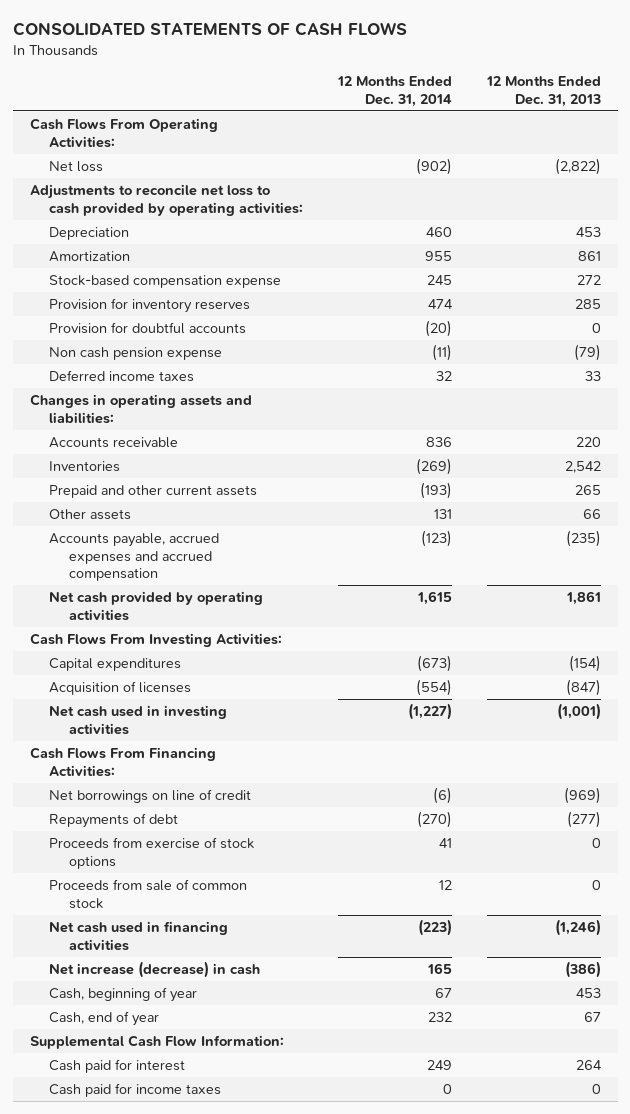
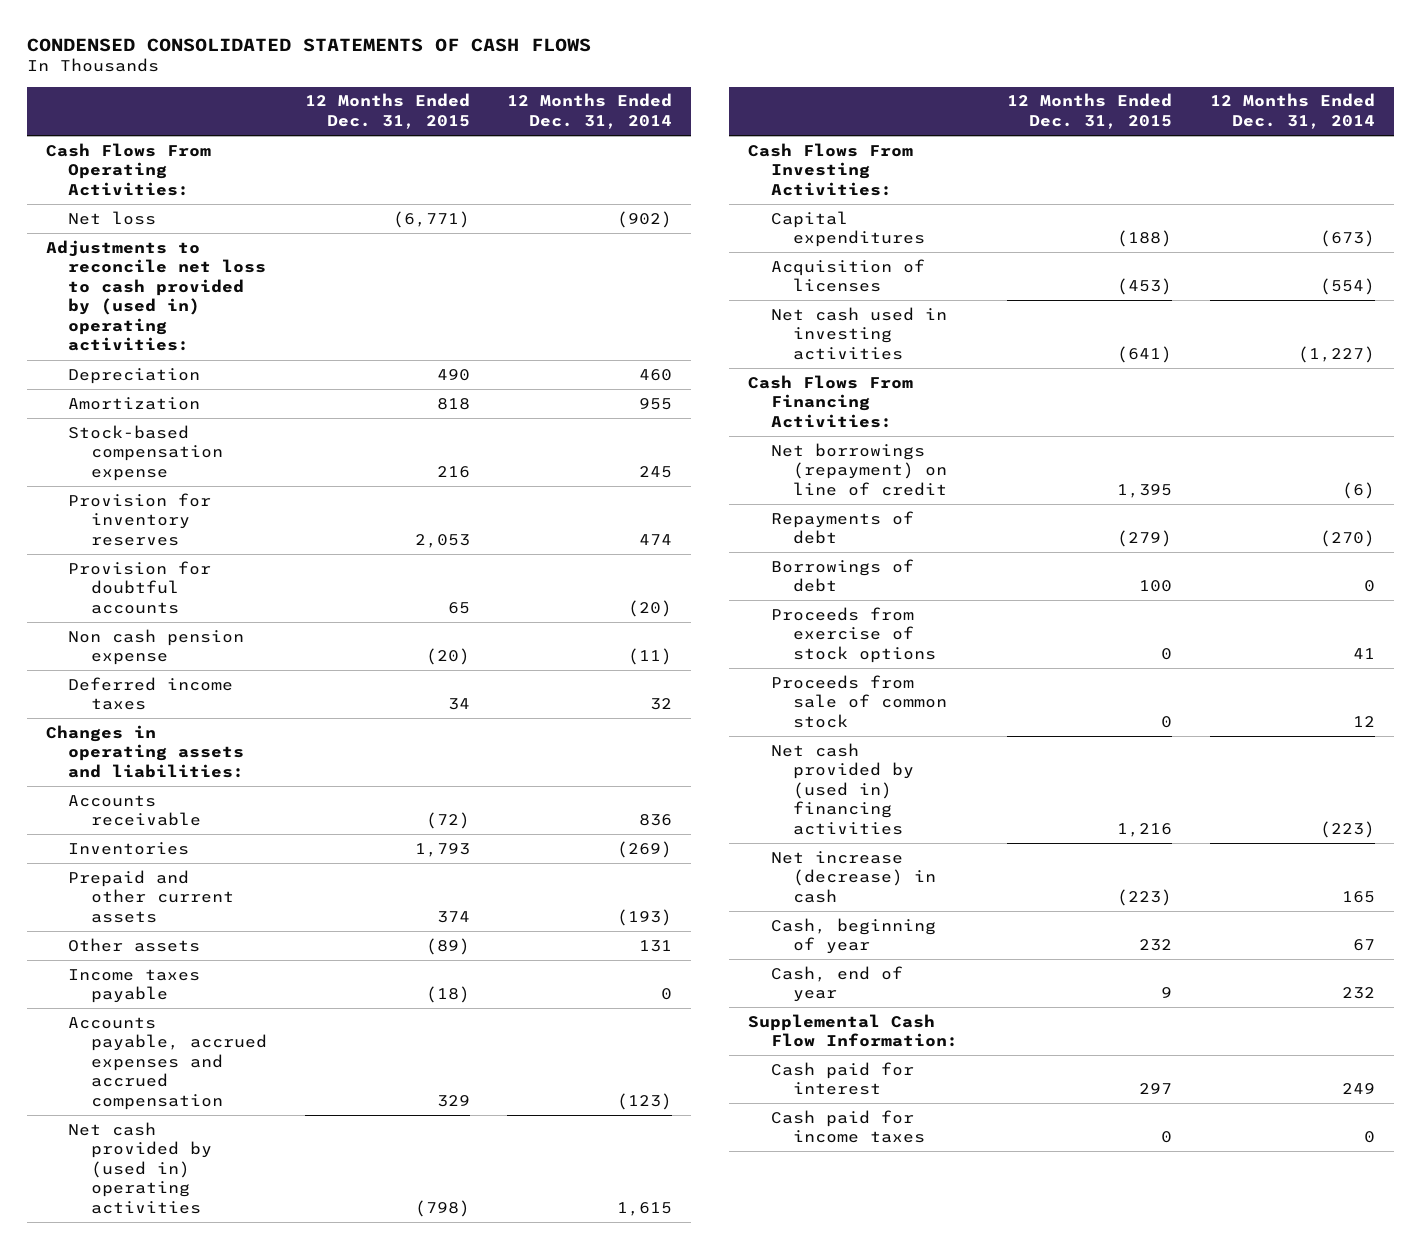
[12,22,407,37] CONSOLIDATED STATEMENTS OF CASH FLOWS -> [26,37,591,52] CONDENSED CONSOLIDATED STATEMENTS OF CASH FLOWS
[485,76,601,108] 12 Months Ended Dec. 31, 2013 -> none
none -> [304,93,470,129] 12 Months Ended Dec. 31, 2015
[29,183,304,216] Adjustments to reconcile net loss to cash provided by operating activities: -> [45,239,267,352] Adjustments to reconcile net loss to cash provided by (used in) operating activities:
none -> [68,968,201,1004] Income taxes payable
[49,590,264,621] Net cash provided by operating activities -> [68,1121,213,1214] Net cash provided by (used in) operating activities
[49,788,252,803] Net borrowings on line of credit -> [770,442,948,496] Net borrowings (repayment) on line of credit
none -> [770,558,914,593] Borrowings of debt
[49,920,229,951] Net cash used in financing activities -> [770,742,915,835] Net cash provided by (used in) financing activities

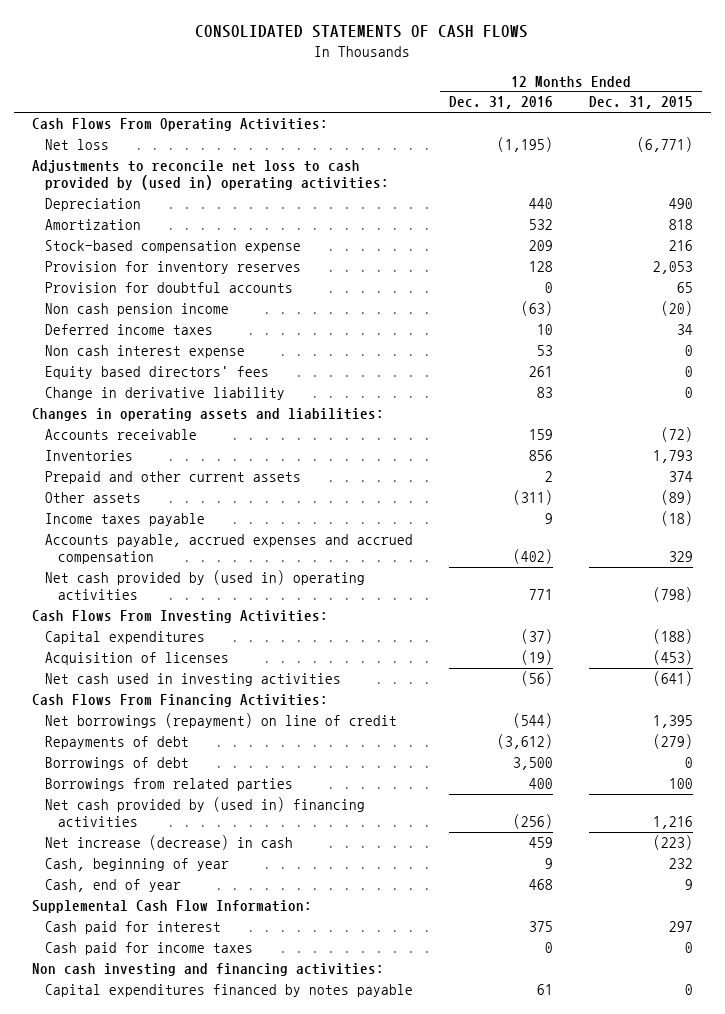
[26,37,591,52] CONDENSED CONSOLIDATED STATEMENTS OF CASH FLOWS -> [195,25,529,39] CONSOLIDATED STATEMENTS OF CASH FLOWS
[507,93,673,129] 12 Months Ended Dec. 31, 2014 -> none
none -> [448,96,553,110] Dec. 31, 2016
[68,628,245,666] Non cash pension expense -> [45,302,230,316] Non cash pension income
none -> [45,344,246,358] Non cash interest expense
none -> [45,365,270,379] Equity based directors' fees
none -> [45,386,286,400] Change in derivative liability
[770,606,937,663] Proceeds from exercise of stock options -> none
[770,674,948,728] Proceeds from sale of common stock -> none
[1139,580,1173,593] 100 -> [684,756,693,768] 0
none -> [45,777,294,791] Borrowings from related parties
none -> [31,962,384,976] Non cash investing and financing activities:
none -> [45,983,414,997] Capital expenditures financed by notes payable

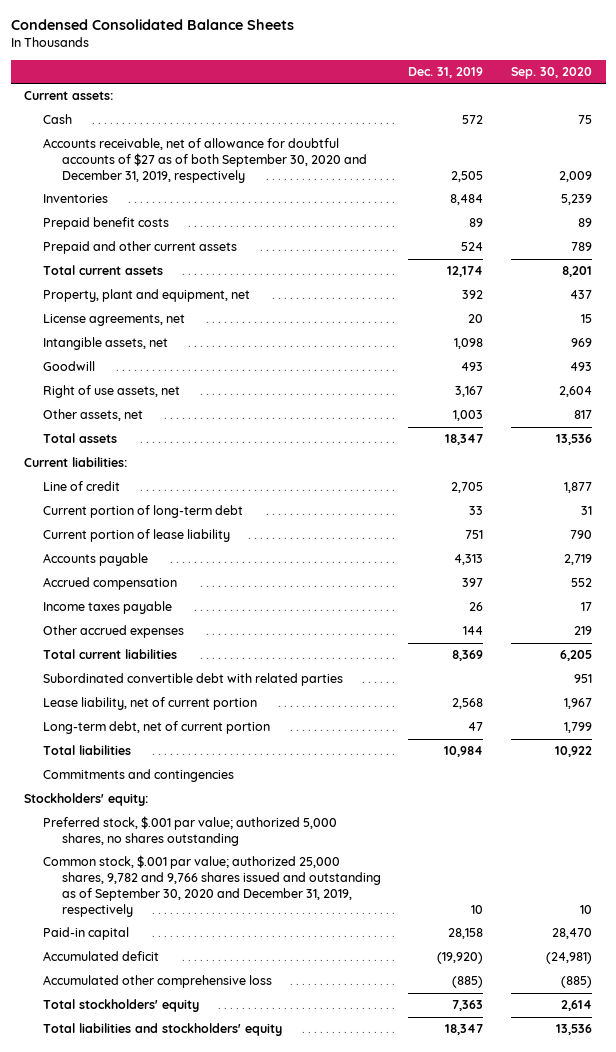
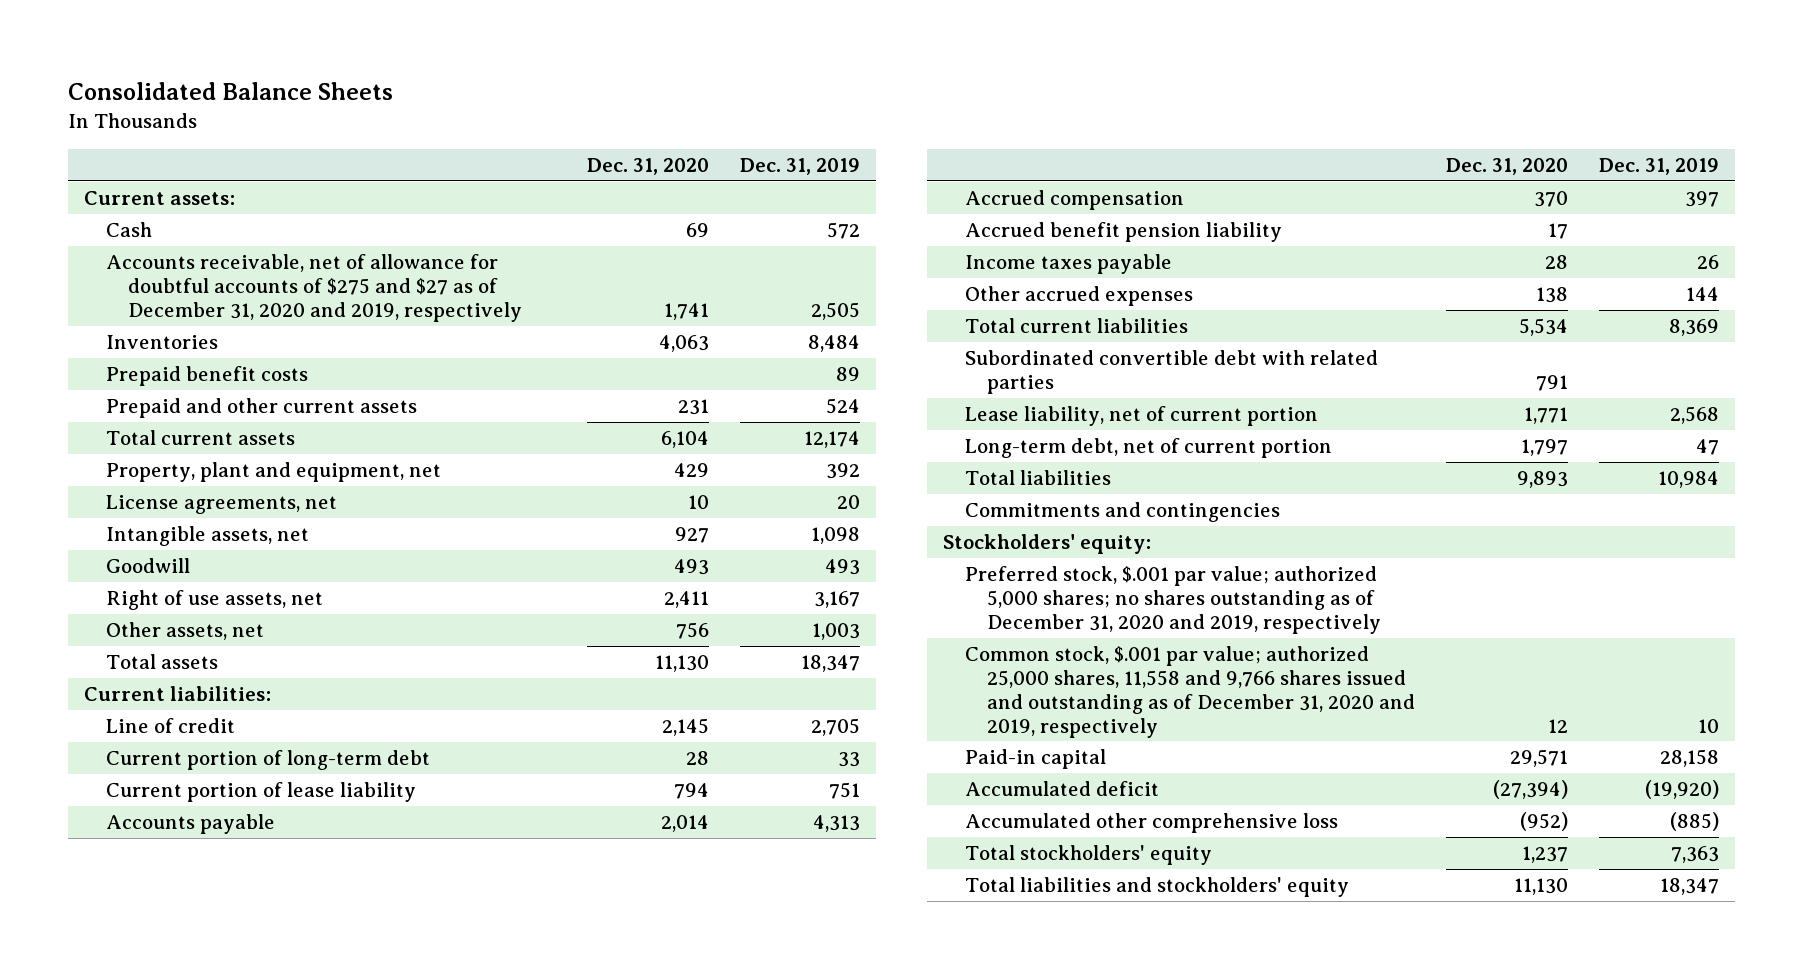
[10,19,294,31] Condensed Consolidated Balance Sheets -> [68,82,394,101] Consolidated Balance Sheets
[510,67,592,80] Sep. 30, 2020 -> none
none -> [586,157,709,175] Dec. 31, 2020
[43,138,368,183] Accounts receivable, net of allowance for doubtful accounts of $27 as of both September 30, 2020 and December 31, 2019, respectively -> [105,253,522,322] Accounts receivable, net of allowance for doubtful accounts of $275 and $27 as of December 31, 2020 and 2019, respectively
none -> [964,221,1282,242] Accrued benefit pension liability
[43,816,338,847] Preferred stock, $.001 par value; authorized 5,000 shares, no shares outstanding -> [964,565,1381,634] Preferred stock, $.001 par value; authorized 5,000 shares; no shares outstanding as of December 31, 2020 and 2019, respectively
[43,855,382,917] Common stock, $.001 par value; authorized 25,000 shares, 9,782 and 9,766 shares issued and outstanding as of September 30, 2020 and December 31, 2019, respectively -> [964,645,1415,738] Common stock, $.001 par value; authorized 25,000 shares, 11,558 and 9,766 shares issued and outstanding as of December 31, 2020 and 2019, respectively

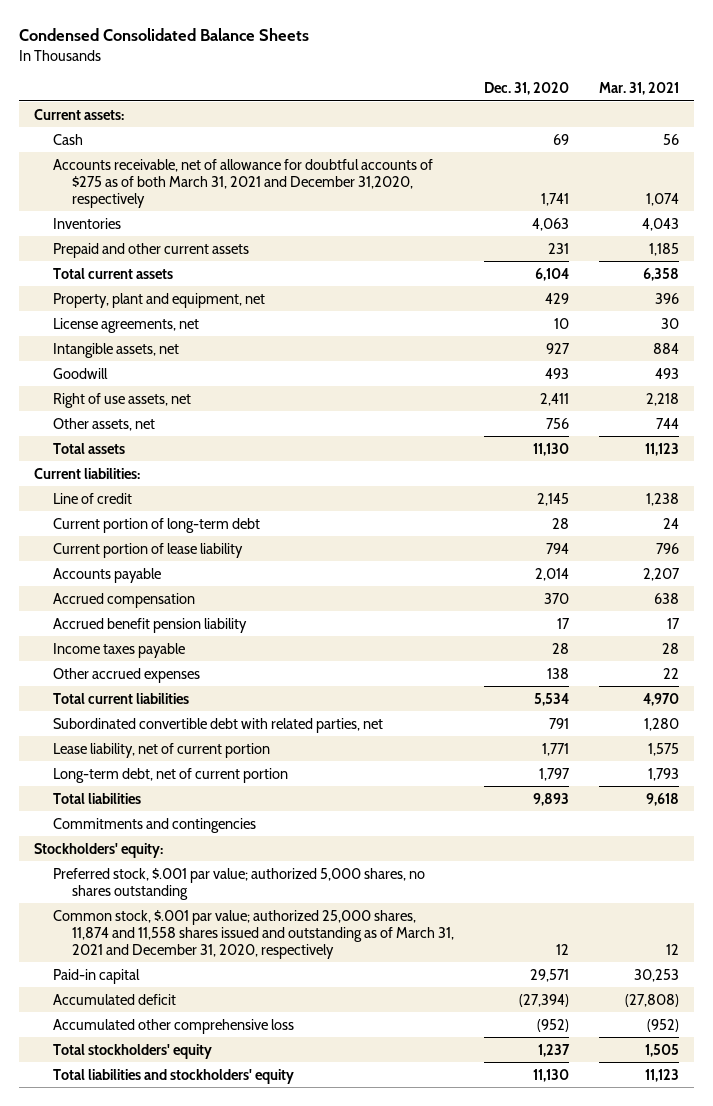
[68,82,394,101] Consolidated Balance Sheets -> [18,28,309,42] Condensed Consolidated Balance Sheets
[740,157,861,175] Dec. 31, 2019 -> none
none -> [599,81,680,95] Mar. 31, 2021
[105,253,522,322] Accounts receivable, net of allowance for doubtful accounts of $275 and $27 as of December 31, 2020 and 2019, respectively -> [52,158,433,208] Accounts receivable, net of allowance for doubtful accounts of $275 as of both March 31, 2021 and December 31,2020, respectively
[105,365,308,386] Prepaid benefit costs -> none
[964,349,1378,394] Subordinated convertible debt with related parties -> [52,717,383,733] Subordinated convertible debt with related parties, net
[964,565,1381,634] Preferred stock, $.001 par value; authorized 5,000 shares; no shares outstanding as of December 31, 2020 and 2019, respectively -> [52,867,425,900] Preferred stock, $.001 par value; authorized 5,000 shares, no shares outstanding
[964,645,1415,738] Common stock, $.001 par value; authorized 25,000 shares, 11,558 and 9,766 shares issued and outstanding as of December 31, 2020 and 2019, respectively -> [52,909,454,959] Common stock, $.001 par value; authorized 25,000 shares, 11,874 and 11,558 shares issued and outstanding as of March 31, 2021 and December 31, 2020, respectively

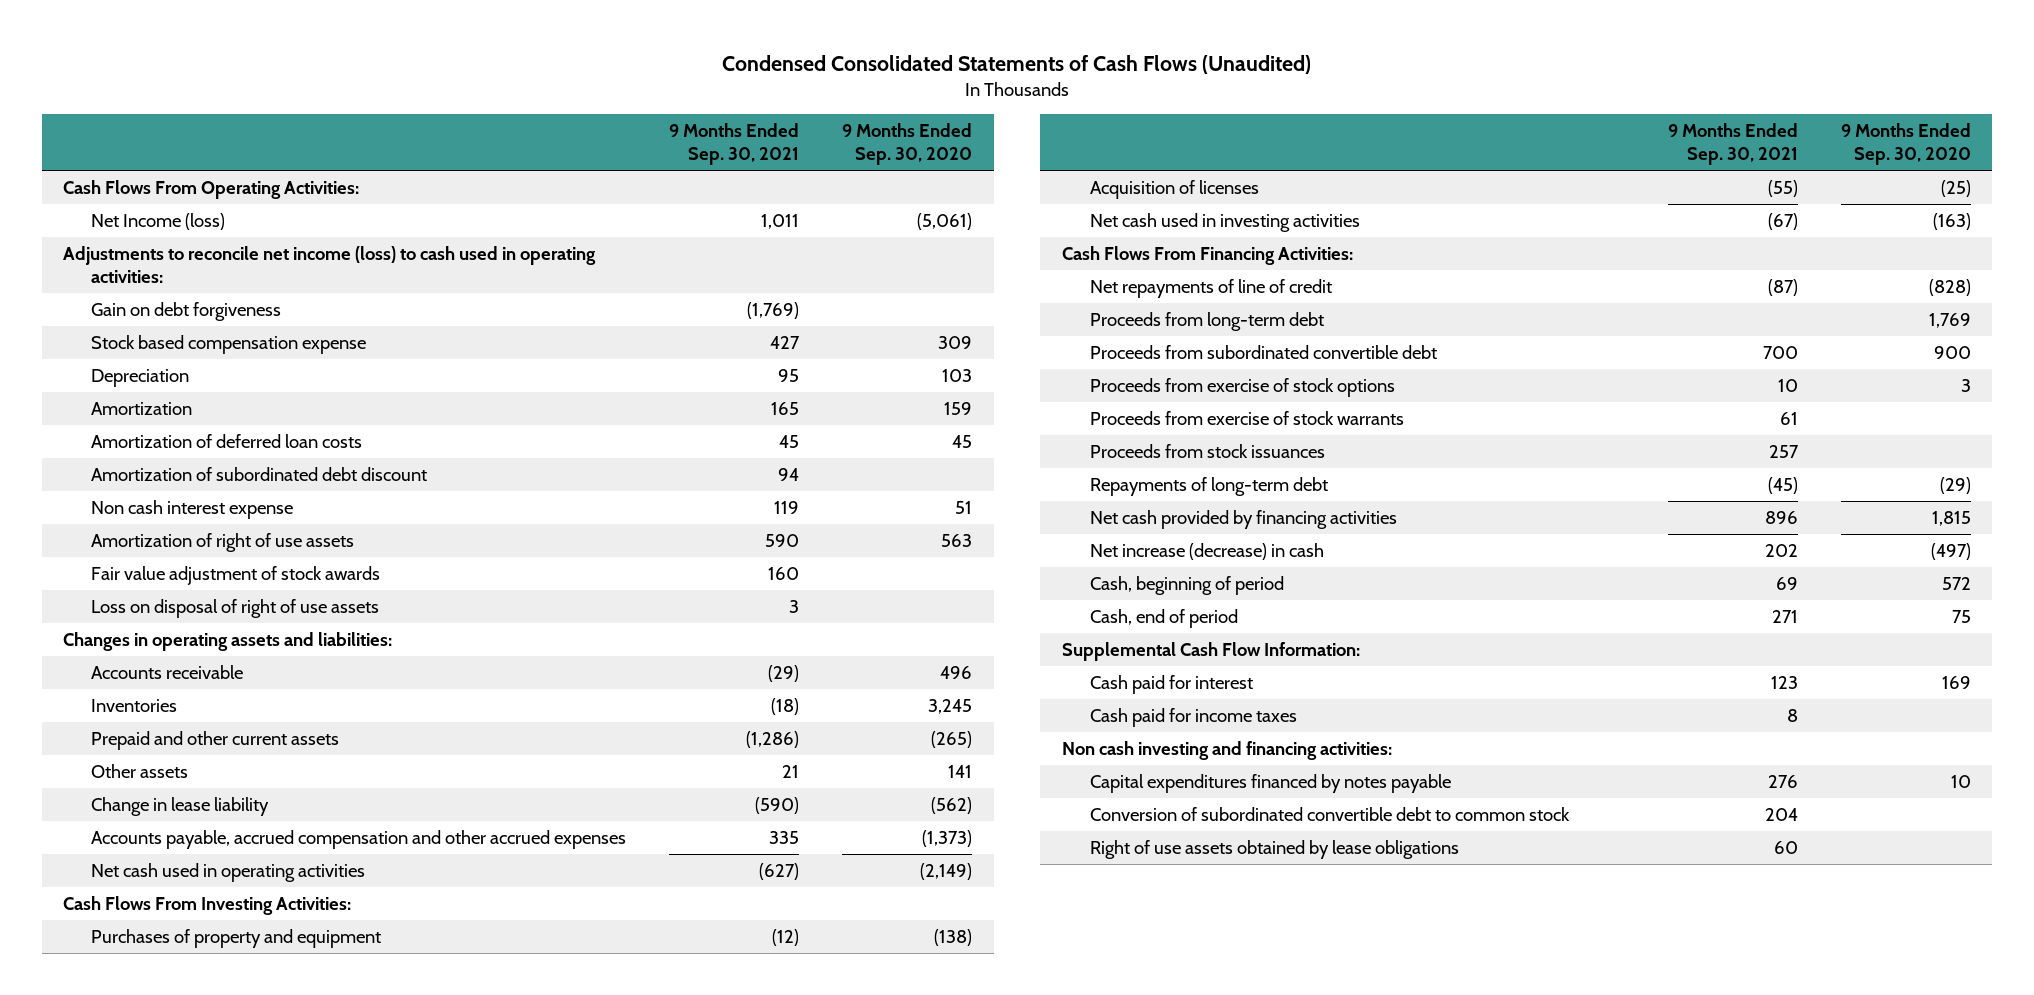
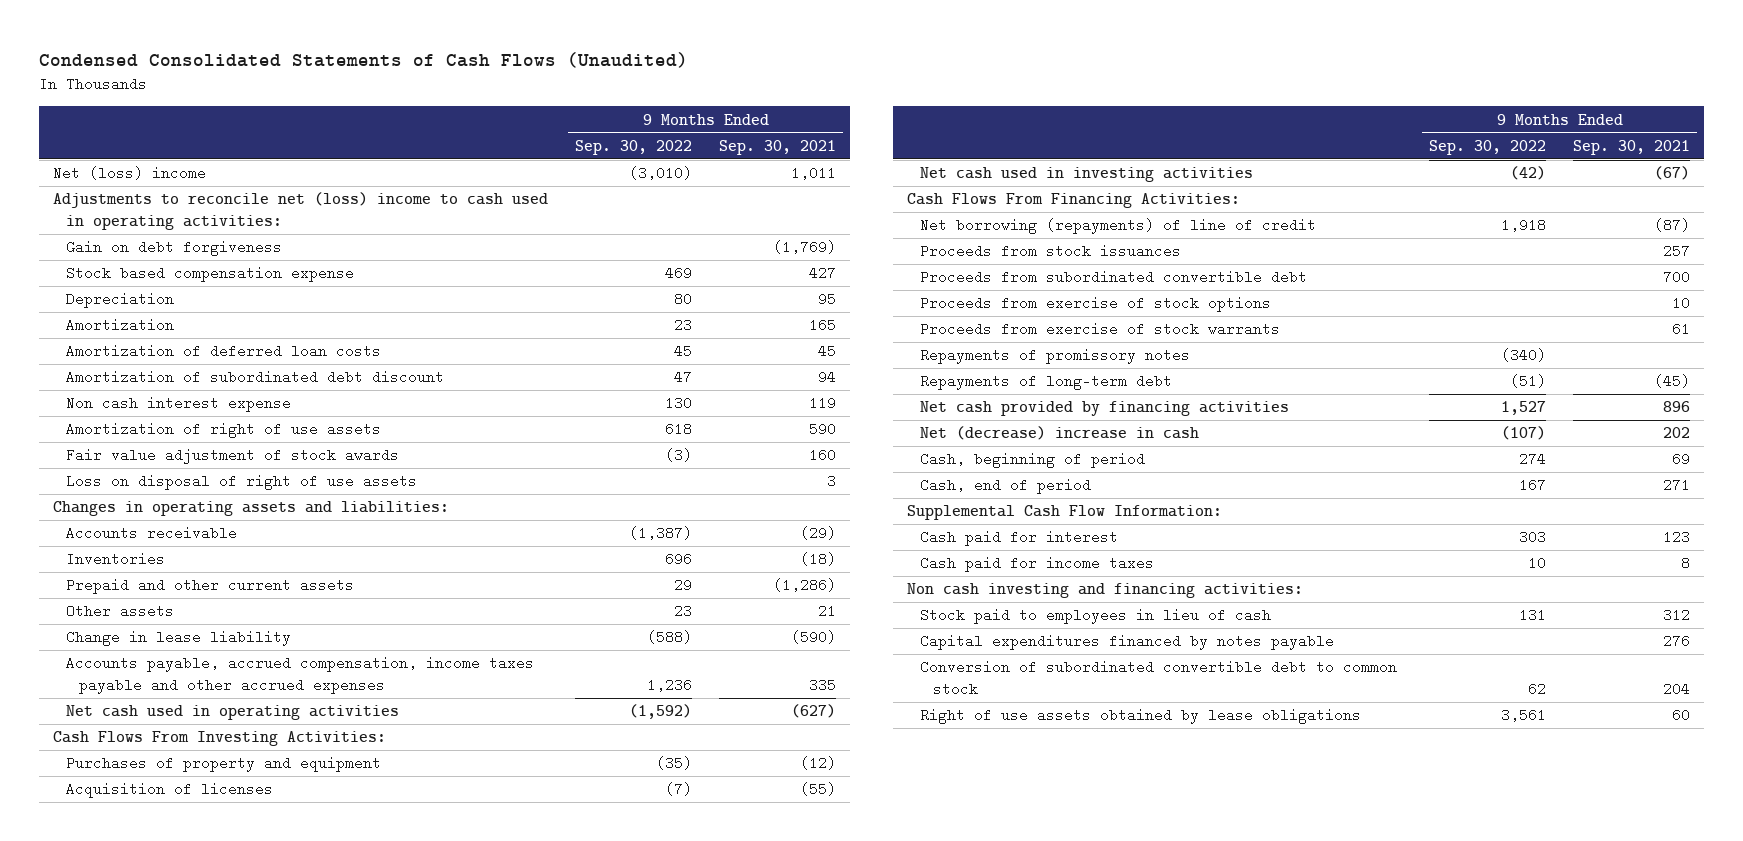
[842,123,973,166] 9 Months Ended Sep. 30, 2020 -> none
none -> [575,139,693,155] Sep. 30, 2022
[63,179,360,199] Cash Flows From Operating Activities: -> none
[91,212,226,230] Net Income (loss) -> [52,166,206,181] Net (loss) income
[63,245,597,284] Adjustments to reconcile net income (loss) to cash used in operating activities: -> [52,192,548,230] Adjustments to reconcile net (loss) income to cash used in operating activities:
[91,829,627,849] Accounts payable, accrued compensation and other accrued expenses -> [66,656,535,694] Accounts payable, accrued compensation, income taxes payable and other accrued expenses
[1089,311,1324,331] Proceeds from long-term debt -> none
[1089,278,1332,298] Net repayments of line of credit -> [919,218,1316,235] Net borrowing (repayments) of line of credit
[1089,443,1325,458] Proceeds from stock issuances -> [919,244,1181,259] Proceeds from stock issuances
none -> [919,348,1190,365] Repayments of promissory notes
[1089,542,1324,560] Net increase (decrease) in cash -> [919,426,1199,441] Net (decrease) increase in cash
none -> [919,608,1271,625] Stock paid to employees in lieu of cash

